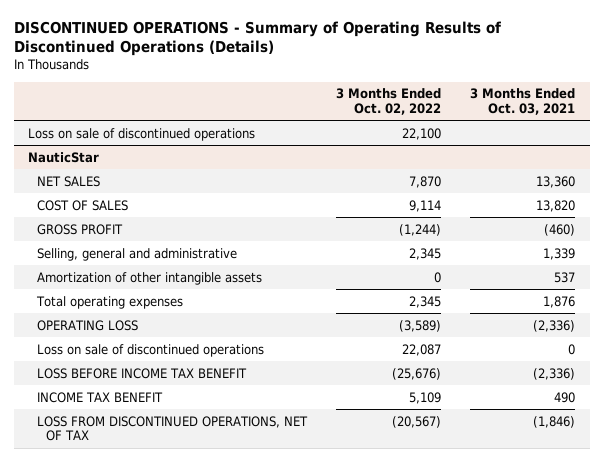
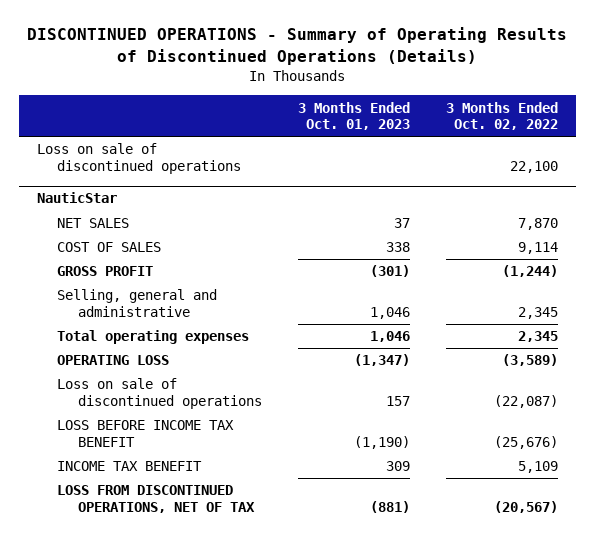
[470,88,576,115] 3 Months Ended Oct. 03, 2021 -> none
none -> [297,101,410,130] 3 Months Ended Oct. 01, 2023
[37,271,263,285] Amortization of other intangible assets -> none
[402,343,442,356] 22,087 -> [494,394,559,408] (22,087)

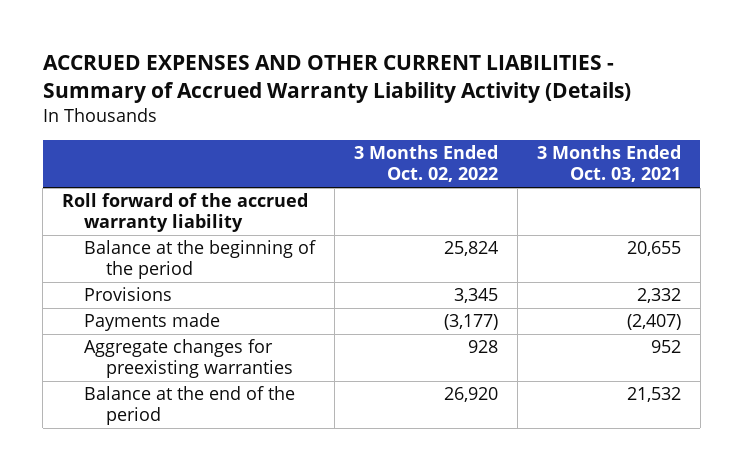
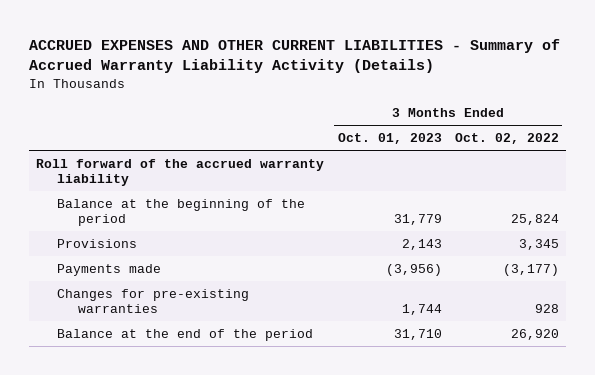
[536,145,681,183] 3 Months Ended Oct. 03, 2021 -> none
none -> [337,132,442,144] Oct. 01, 2023
[84,339,293,379] Aggregate changes for preexisting warranties -> [56,288,249,313] Changes for pre-existing warranties

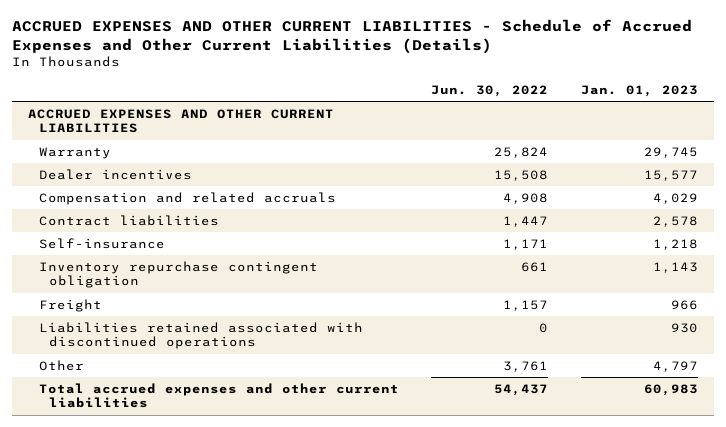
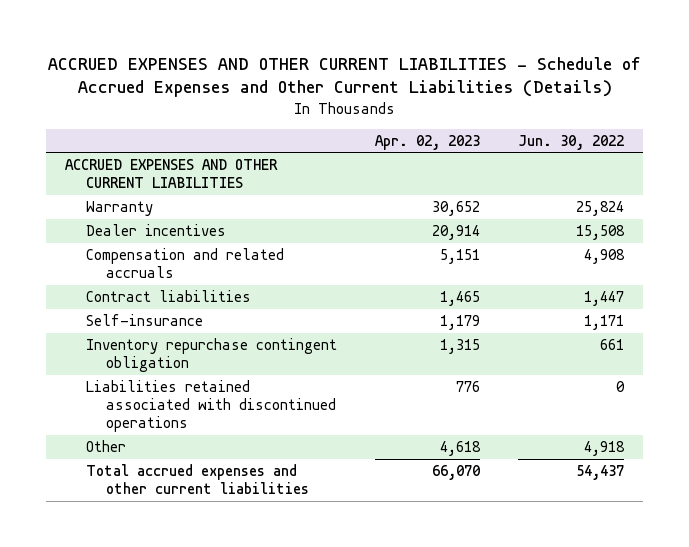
[580,84,698,97] Jan. 01, 2023 -> none
none -> [374,134,480,150] Apr. 02, 2023
[38,298,102,312] Freight -> none
[503,360,549,372] 3,761 -> [583,440,625,456] 4,918

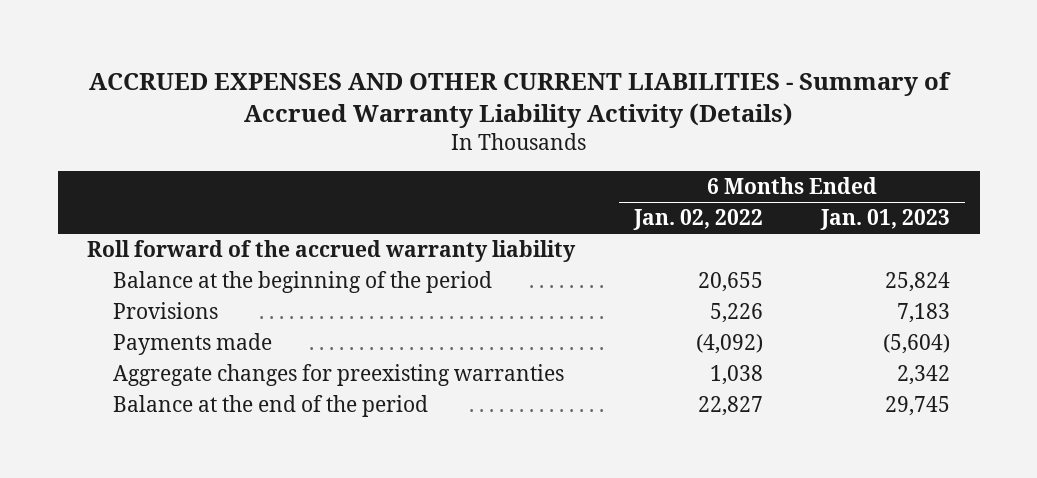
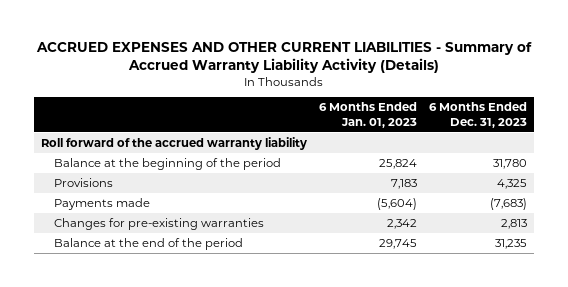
[632,209,763,231] Jan. 02, 2022 -> none
none -> [429,102,528,129] 6 Months Ended Dec. 31, 2023
[113,363,565,386] Aggregate changes for preexisting warranties -> [54,217,265,230] Changes for pre-existing warranties

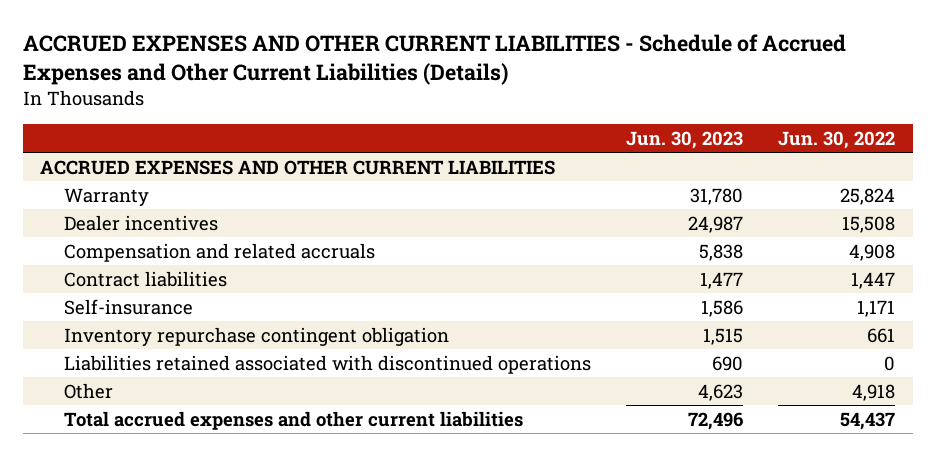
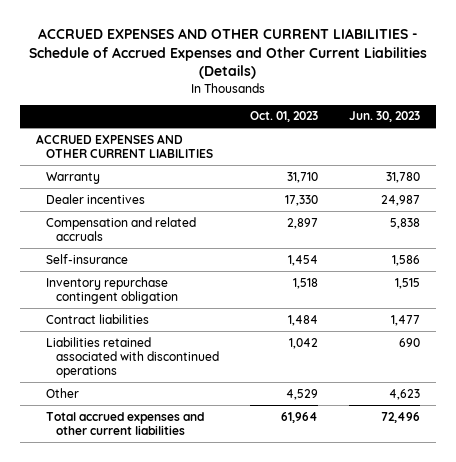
[778,130,896,149] Jun. 30, 2022 -> none
none -> [250,111,319,123] Oct. 01, 2023
[63,270,227,287] Contract liabilities -> [45,313,149,324] Contract liabilities

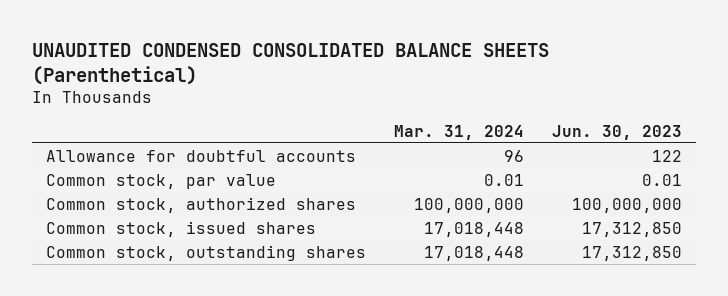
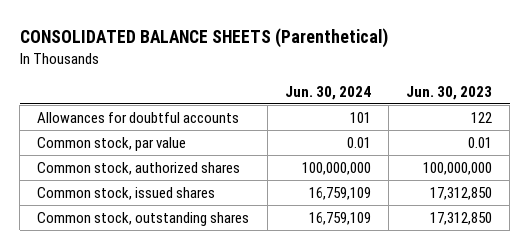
[31,42,549,85] UNAUDITED CONDENSED CONSOLIDATED BALANCE SHEETS (Parenthetical) -> [19,28,388,49] CONSOLIDATED BALANCE SHEETS (Parenthetical)
[393,124,524,140] Mar. 31, 2024 -> none
none -> [284,85,371,100] Jun. 30, 2024
[45,149,356,162] Allowance for doubtful accounts -> [37,111,240,123] Allowances for doubtful accounts

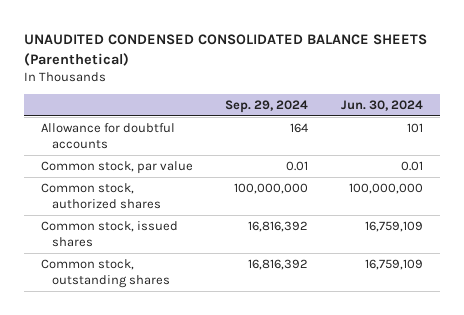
[19,28,388,49] CONSOLIDATED BALANCE SHEETS (Parenthetical) -> [24,34,428,66] UNAUDITED CONDENSED CONSOLIDATED BALANCE SHEETS (Parenthetical)
[405,85,492,100] Jun. 30, 2023 -> none
none -> [225,99,309,113] Sep. 29, 2024
[37,111,240,123] Allowances for doubtful accounts -> [40,122,175,149] Allowance for doubtful accounts

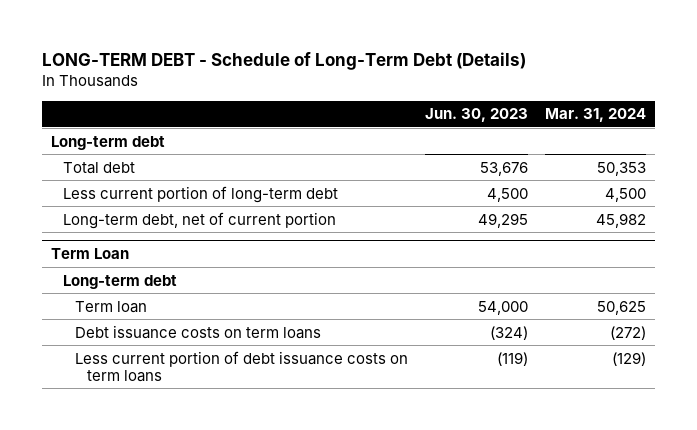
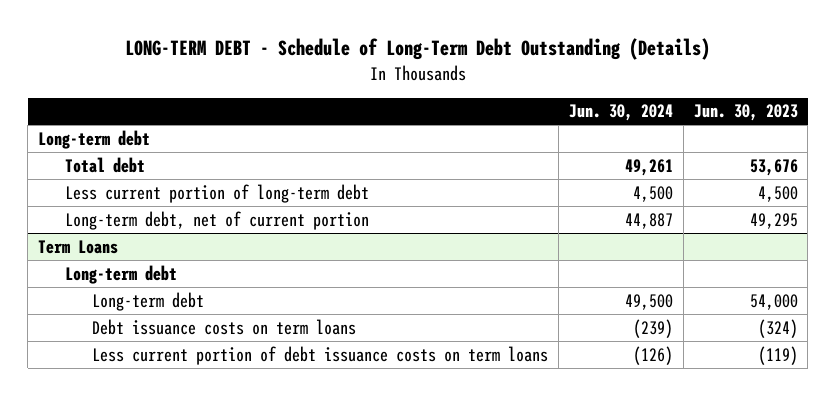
[42,51,527,70] LONG-TERM DEBT - Schedule of Long-Term Debt (Details) -> [124,38,710,61] LONG-TERM DEBT - Schedule of Long-Term Debt Outstanding (Details)
[545,108,647,123] Mar. 31, 2024 -> none
none -> [568,104,673,122] Jun. 30, 2024
[50,248,129,260] Term Loan -> [37,239,118,254] Term Loans
[75,300,148,313] Term loan -> [92,291,205,311] Long-term debt

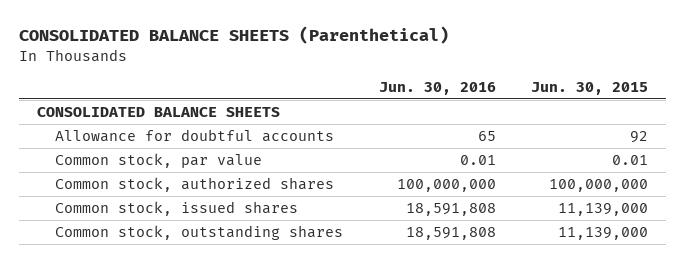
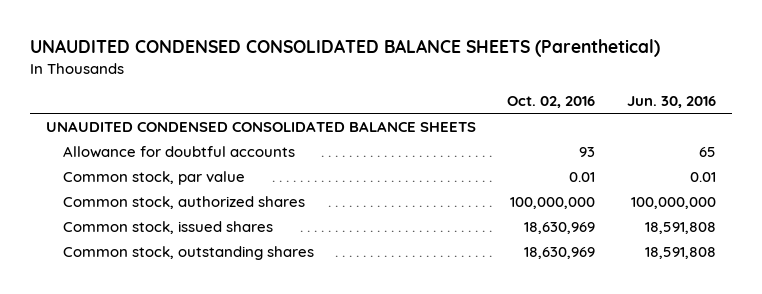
[19,26,450,45] CONSOLIDATED BALANCE SHEETS (Parenthetical) -> [29,39,660,58] UNAUDITED CONDENSED CONSOLIDATED BALANCE SHEETS (Parenthetical)
[531,81,649,95] Jun. 30, 2015 -> none
none -> [507,96,596,109] Oct. 02, 2016
[36,106,280,117] CONSOLIDATED BALANCE SHEETS -> [45,120,476,132] UNAUDITED CONDENSED CONSOLIDATED BALANCE SHEETS

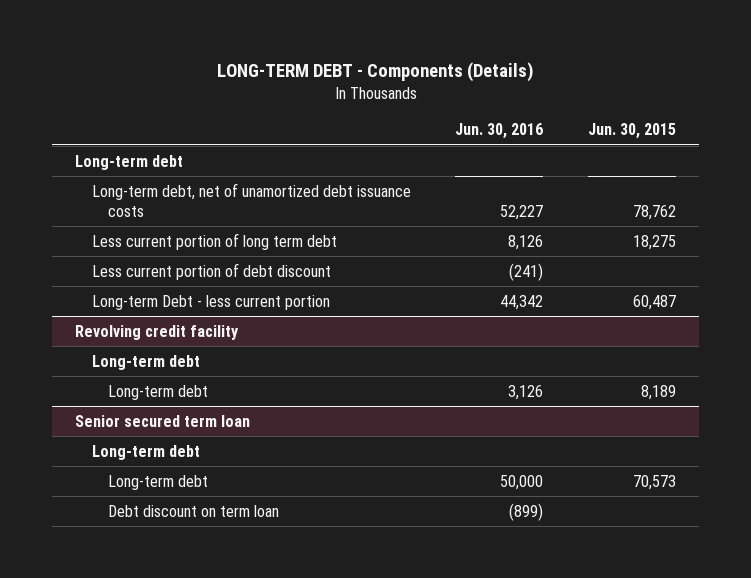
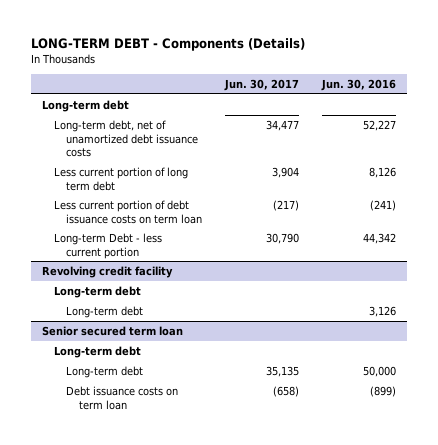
[588,123,677,140] Jun. 30, 2015 -> none
none -> [224,78,300,91] Jun. 30, 2017
[91,262,331,280] Less current portion of debt discount -> [54,199,203,224] Less current portion of debt issuance costs on term loan
[108,504,280,517] Debt discount on term loan -> [66,385,179,410] Debt issuance costs on term loan

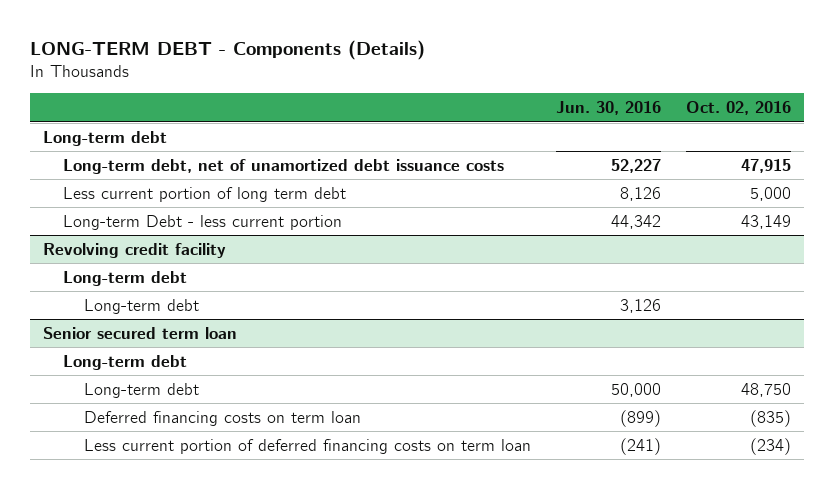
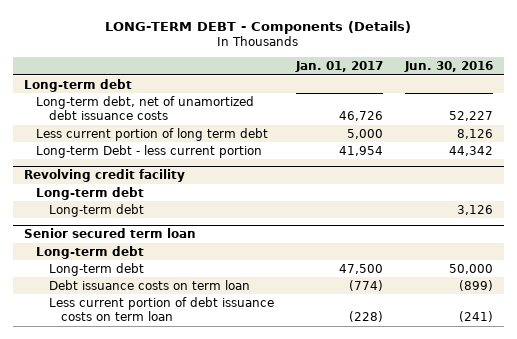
[686,101,792,116] Oct. 02, 2016 -> none
none -> [294,61,383,73] Jan. 01, 2017
[83,410,361,426] Deferred financing costs on term loan -> [48,279,250,290] Debt issuance costs on term loan
[83,438,531,454] Less current portion of deferred financing costs on term loan -> [48,296,274,322] Less current portion of debt issuance costs on term loan

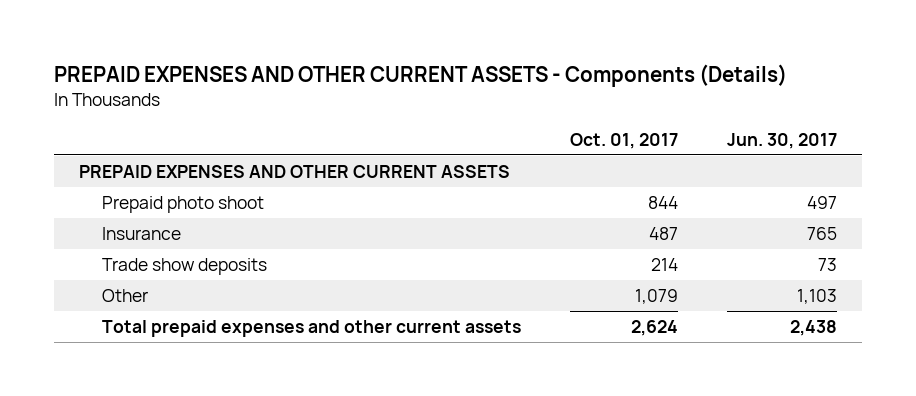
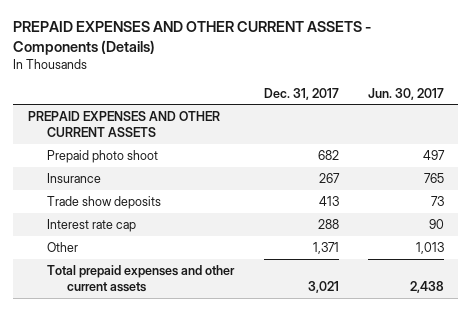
[570,132,679,149] Oct. 01, 2017 -> none
none -> [263,87,339,100] Dec. 31, 2017
none -> [47,219,137,233] Interest rate cap
[797,289,838,305] 1,103 -> [415,242,444,255] 1,013

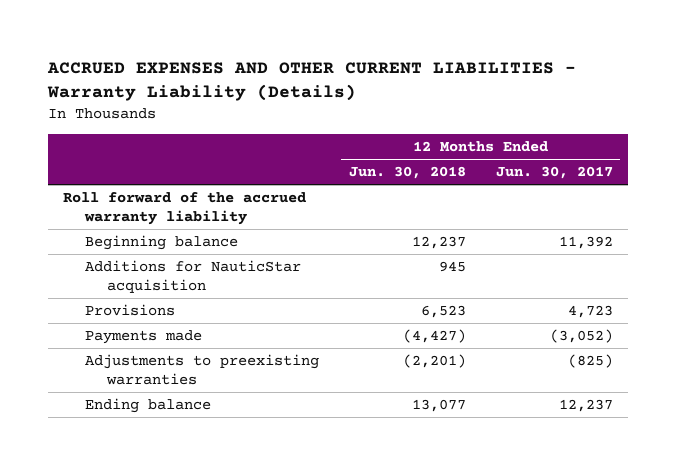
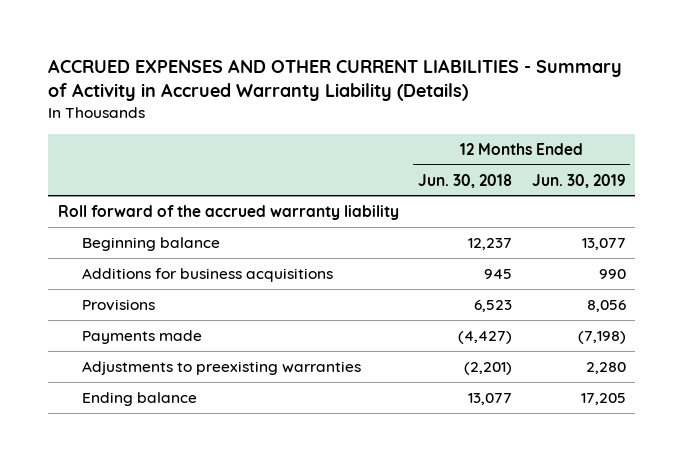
[47,61,577,102] ACCRUED EXPENSES AND OTHER CURRENT LIABILITIES - Warranty Liability (Details) -> [48,58,623,102] ACCRUED EXPENSES AND OTHER CURRENT LIABILITIES - Summary of Activity in Accrued Warranty Liability (Details)
[495,166,613,180] Jun. 30, 2017 -> none
none -> [531,173,626,188] Jun. 30, 2019
[85,260,302,294] Additions for NauticStar acquisition -> [81,267,333,282] Additions for business acquisitions

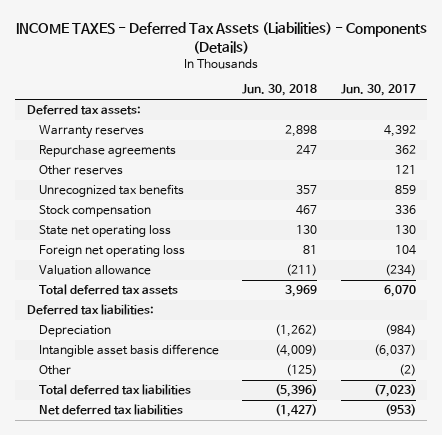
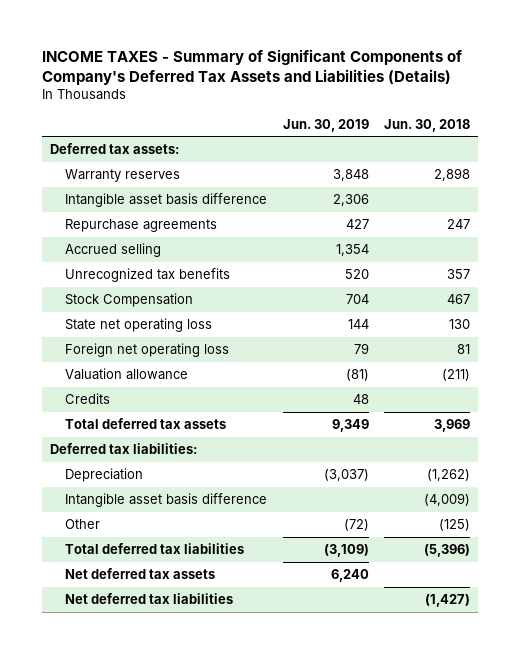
[16,22,428,54] INCOME TAXES - Deferred Tax Assets (Liabilities) - Components (Details) -> [41,48,462,85] INCOME TAXES - Summary of Significant Components of Company's Deferred Tax Assets and Liabilities (Details)
[340,84,416,97] Jun. 30, 2017 -> none
none -> [282,118,369,132] Jun. 30, 2019
none -> [64,193,267,208] Intangible asset basis difference
[39,165,124,176] Other reserves -> none
none -> [64,243,161,258] Accrued selling
[39,205,152,218] Stock compensation -> [64,293,193,308] Stock Compensation
none -> [64,393,110,405] Credits
none -> [64,568,215,580] Net deferred tax assets

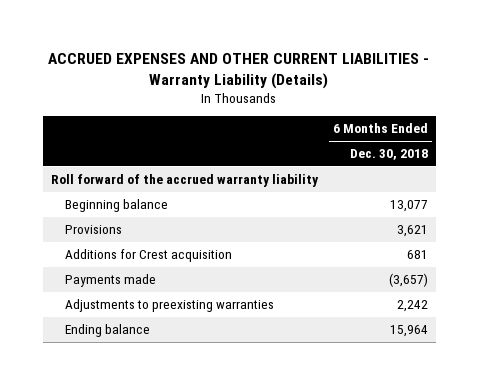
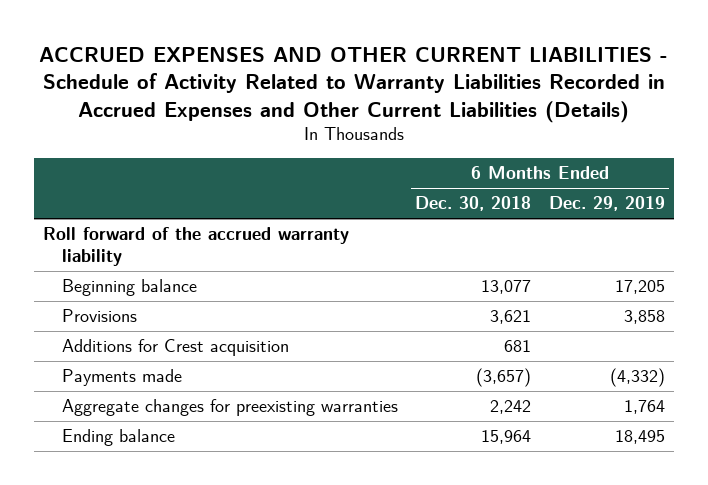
[48,52,430,89] ACCRUED EXPENSES AND OTHER CURRENT LIABILITIES - Warranty Liability (Details) -> [39,45,669,123] ACCRUED EXPENSES AND OTHER CURRENT LIABILITIES - Schedule of Activity Related to Warranty Liabilities Recorded in Accrued Expenses and Other Current Liabilities (Details)
none -> [549,196,666,212] Dec. 29, 2019
[65,299,275,313] Adjustments to preexisting warranties -> [61,399,398,417] Aggregate changes for preexisting warranties

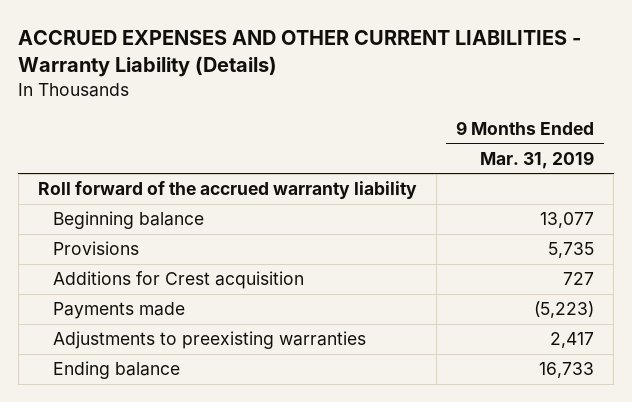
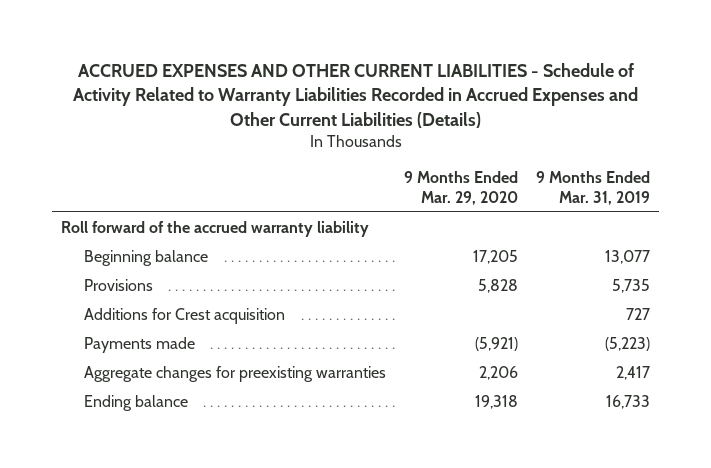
[18,30,582,78] ACCRUED EXPENSES AND OTHER CURRENT LIABILITIES - Warranty Liability (Details) -> [72,62,638,128] ACCRUED EXPENSES AND OTHER CURRENT LIABILITIES - Schedule of Activity Related to Warranty Liabilities Recorded in Accrued Expenses and Other Current Liabilities (Details)
none -> [404,171,519,205] 9 Months Ended Mar. 29, 2020
[52,331,366,350] Adjustments to preexisting warranties -> [84,366,387,383] Aggregate changes for preexisting warranties

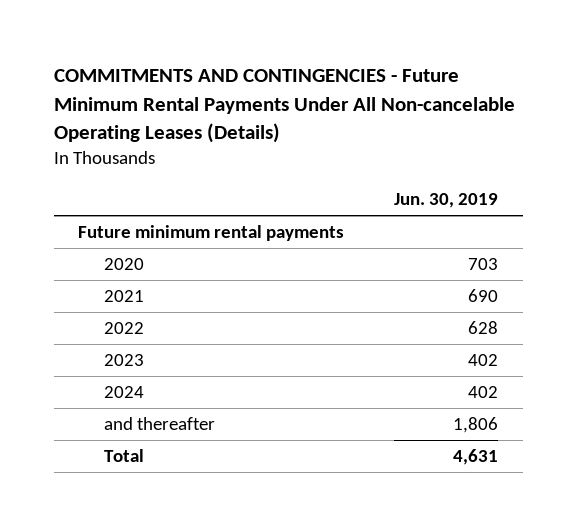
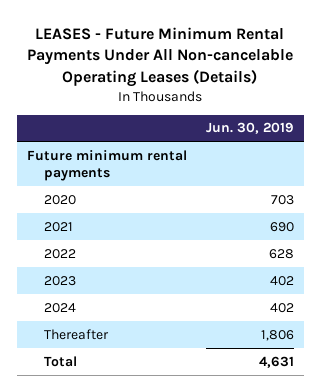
[53,69,515,144] COMMITMENTS AND CONTINGENCIES - Future Minimum Rental Payments Under All Non-cancelable Operating Leases (Details) -> [27,26,294,87] LEASES - Future Minimum Rental Payments Under All Non-cancelable Operating Leases (Details)
[104,417,216,431] and thereafter -> [44,328,110,340] Thereafter

